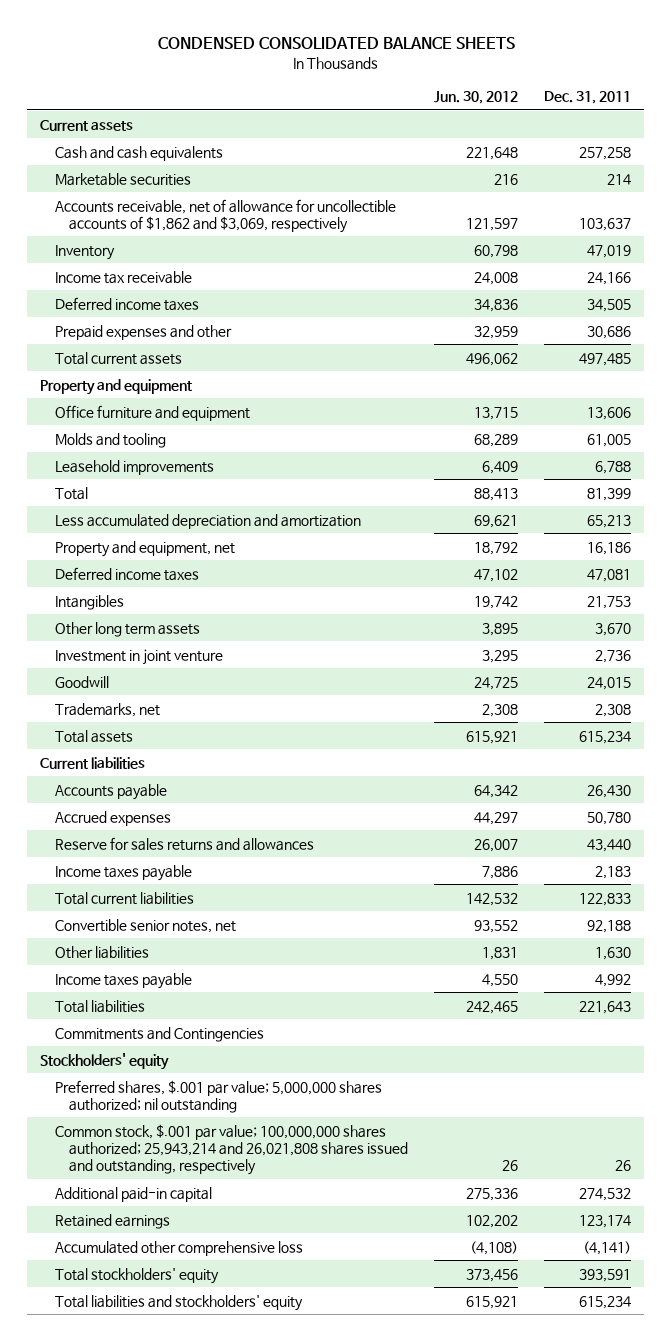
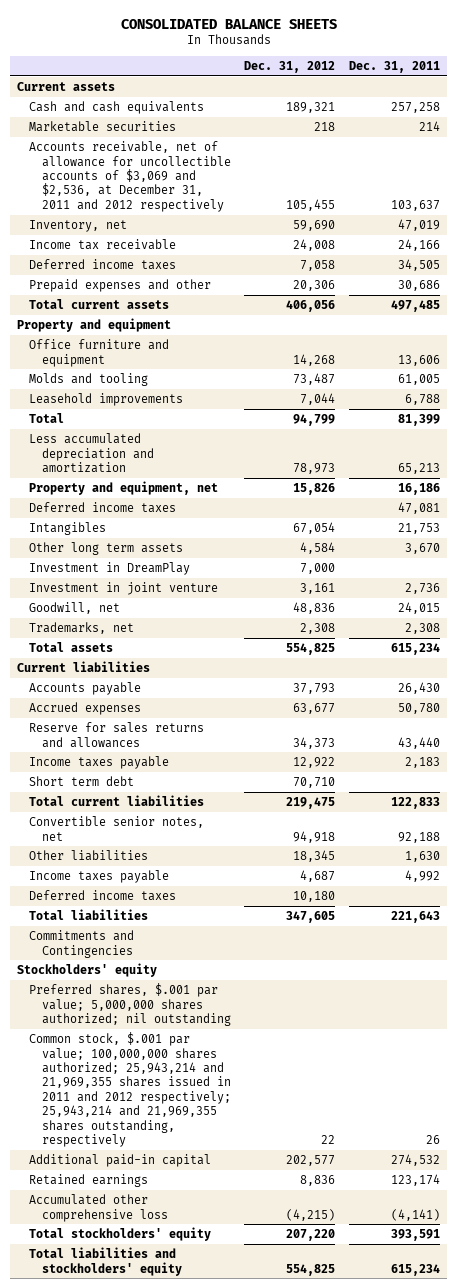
[157,37,515,50] CONDENSED CONSOLIDATED BALANCE SHEETS -> [120,18,337,29] CONSOLIDATED BALANCE SHEETS
[434,90,519,104] Jun. 30, 2012 -> none
none -> [244,61,336,74] Dec. 31, 2012
[54,198,396,233] Accounts receivable, net of allowance for uncollectible accounts of $1,862 and $3,069, respectively -> [29,141,231,212] Accounts receivable, net of allowance for uncollectible accounts of $3,069 and $2,536, at December 31, 2011 and 2012 respectively
[54,244,115,260] Inventory -> [29,220,128,233] Inventory, net
none -> [29,562,191,576] Investment in DreamPlay
[54,675,109,688] Goodwill -> [29,602,121,615] Goodwill, net
none -> [29,776,135,787] Short term debt
none -> [29,890,177,902] Deferred income taxes
[54,1123,409,1175] Common stock, $.001 par value; 100,000,000 shares authorized; 25,943,214 and 26,021,808 shares issued and outstanding, respectively -> [29,1032,231,1148] Common stock, $.001 par value; 100,000,000 shares authorized; 25,943,214 and 21,969,355 shares issued in 2011 and 2012 respectively; 25,943,214 and 21,969,355 shares outstanding, respectively

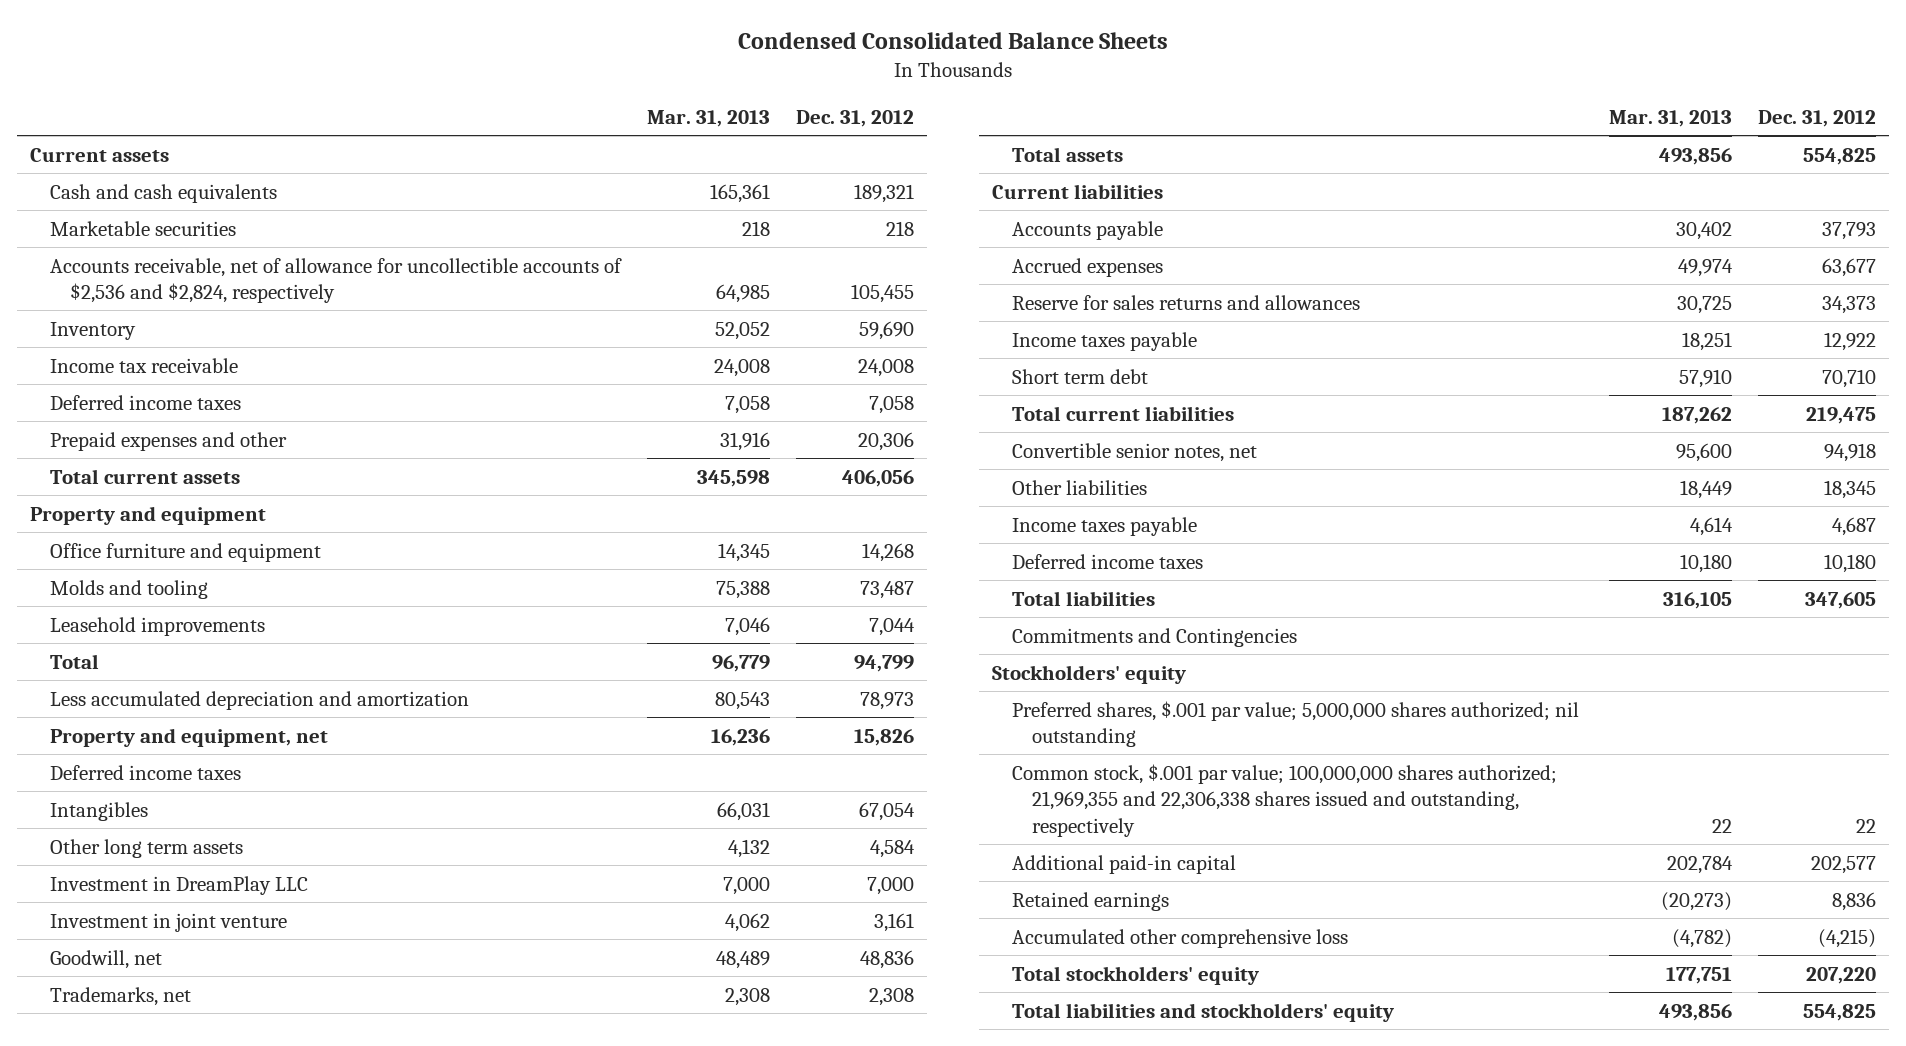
[120,18,337,29] CONSOLIDATED BALANCE SHEETS -> [737,32,1168,50] Condensed Consolidated Balance Sheets
[349,61,441,74] Dec. 31, 2011 -> none
none -> [646,109,770,127] Mar. 31, 2013
[29,141,231,212] Accounts receivable, net of allowance for uncollectible accounts of $3,069 and $2,536, at December 31, 2011 and 2012 respectively -> [50,257,623,304] Accounts receivable, net of allowance for uncollectible accounts of $2,536 and $2,824, respectively
[29,220,128,233] Inventory, net -> [50,321,137,340] Inventory
[29,562,191,576] Investment in DreamPlay -> [50,875,309,895] Investment in DreamPlay LLC
[29,1032,231,1148] Common stock, $.001 par value; 100,000,000 shares authorized; 25,943,214 and 21,969,355 shares issued in 2011 and 2012 respectively; 25,943,214 and 21,969,355 shares outstanding, respectively -> [1011,763,1557,837] Common stock, $.001 par value; 100,000,000 shares authorized; 21,969,355 and 22,306,338 shares issued and outstanding, respectively

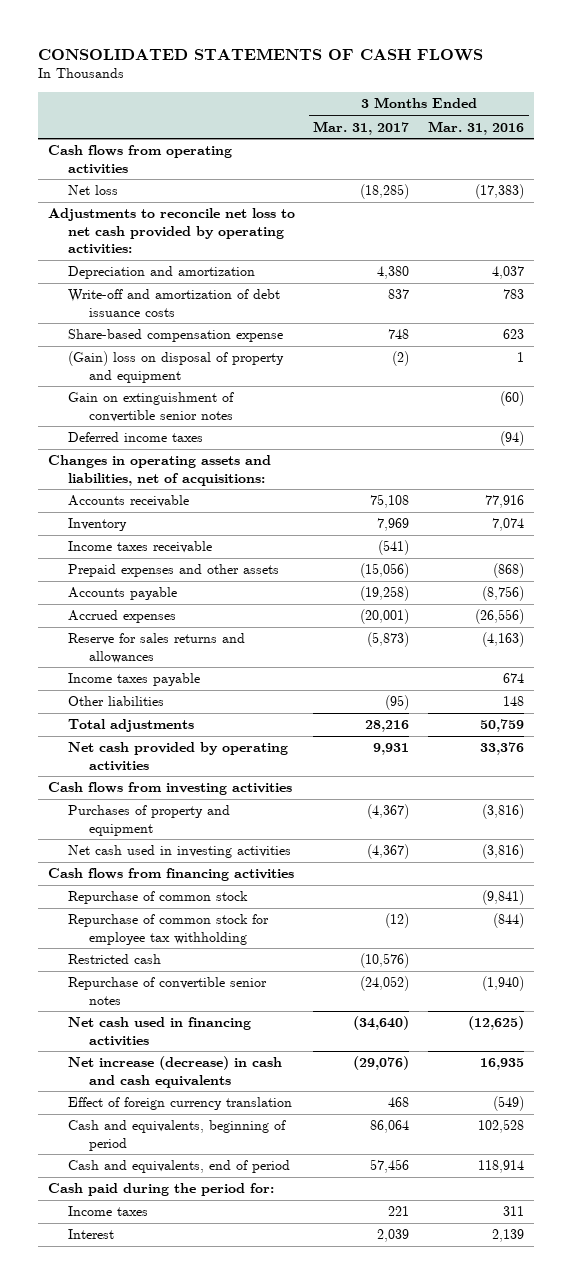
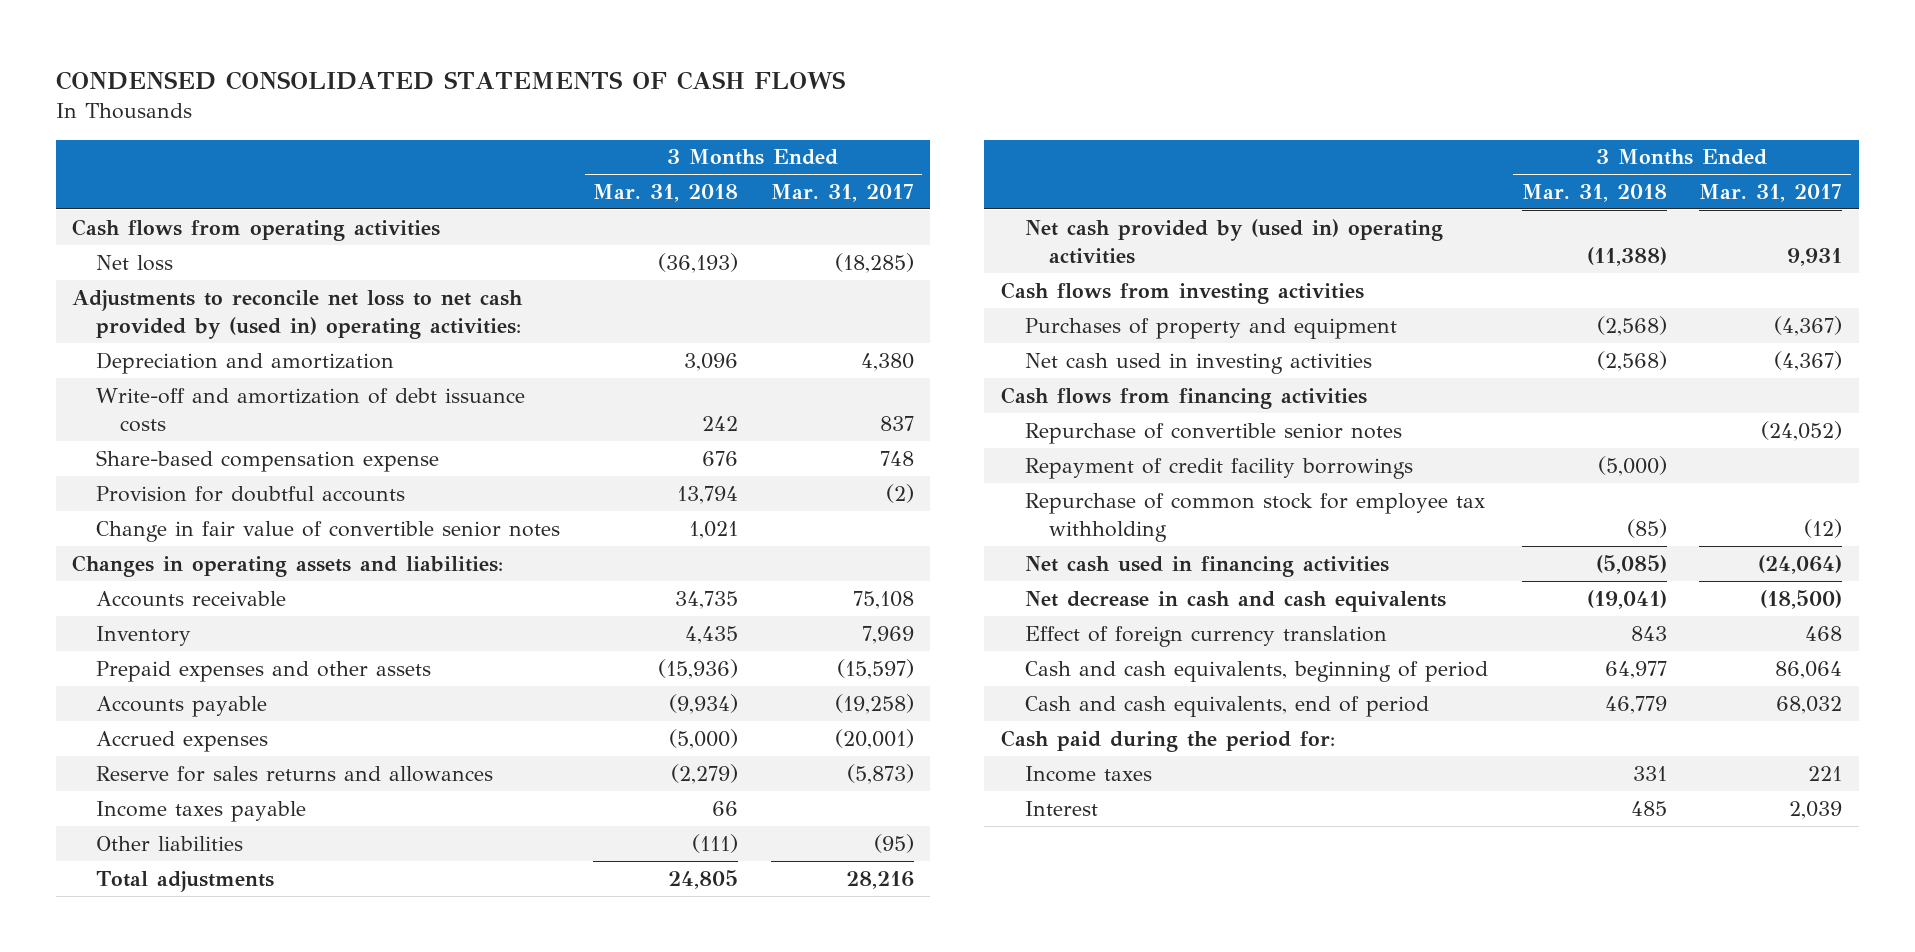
[38,47,484,61] CONSOLIDATED STATEMENTS OF CASH FLOWS -> [55,71,845,91] CONDENSED CONSOLIDATED STATEMENTS OF CASH FLOWS
[428,120,525,135] Mar. 31, 2016 -> none
none -> [593,184,739,203] Mar. 31, 2018
[47,208,295,255] Adjustments to reconcile net loss to net cash provided by operating activities: -> [72,289,524,339] Adjustments to reconcile net loss to net cash provided by (used in) operating activities:
[68,351,285,383] (Gain) loss on disposal of property and equipment -> none
[68,392,235,422] Gain on extinguishment of convertible senior notes -> none
[68,432,204,443] Deferred income taxes -> none
none -> [96,485,406,502] Provision for doubtful accounts
none -> [96,520,561,542] Change in fair value of convertible senior notes
[47,455,271,486] Changes in operating assets and liabilities, net of acquisitions: -> [72,554,504,577] Changes in operating assets and liabilities:
[68,541,213,554] Income taxes receivable -> none
[360,563,410,579] (15,056) -> [836,658,914,679] (15,597)
[68,742,289,771] Net cash provided by operating activities -> [1024,218,1443,264] Net cash provided by (used in) operating activities
[68,891,249,905] Repurchase of common stock -> none
[68,954,162,965] Restricted cash -> none
none -> [1024,457,1413,479] Repayment of credit facility borrowings
[68,914,270,945] Repurchase of common stock for employee tax withholding -> [1024,492,1485,542] Repurchase of common stock for employee tax withholding
[353,1016,410,1031] (34,640) -> [1758,554,1843,574] (24,064)
[68,1056,283,1088] Net increase (decrease) in cash and cash equivalents -> [1024,590,1446,612] Net decrease in cash and cash equivalents
[353,1056,410,1071] (29,076) -> [1760,589,1843,609] (18,500)
[68,1120,287,1151] Cash and equivalents, beginning of period -> [1024,660,1488,682] Cash and cash equivalents, beginning of period
[68,1160,291,1174] Cash and equivalents, end of period -> [1024,695,1429,717] Cash and cash equivalents, end of period
[370,1159,410,1174] 57,456 -> [1776,695,1843,714] 68,032

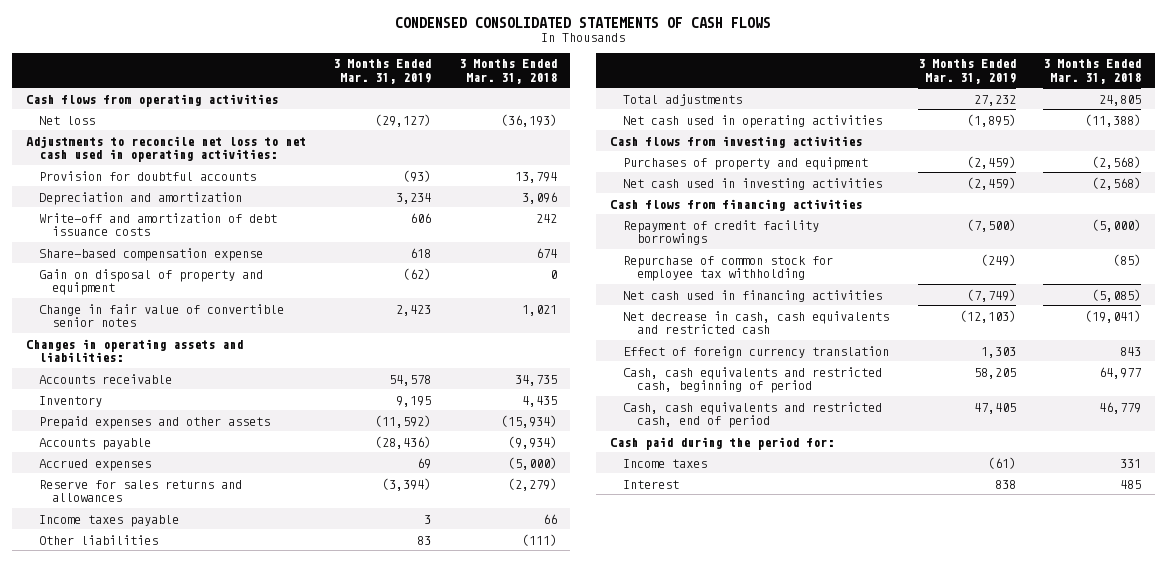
[770,184,914,203] Mar. 31, 2017 -> none
none -> [333,59,432,84] 3 Months Ended Mar. 31, 2019
[72,289,524,339] Adjustments to reconcile net loss to net cash provided by (used in) operating activities: -> [25,135,306,162] Adjustments to reconcile net loss to net cash used in operating activities:
[96,485,406,502] Provision for doubtful accounts -> [39,170,257,181] Provision for doubtful accounts
[702,450,739,466] 676 -> [535,247,557,258] 674
none -> [39,268,264,295] Gain on disposal of property and equipment
[658,658,739,679] (15,936) -> [500,414,557,428] (15,934)
[1024,218,1443,264] Net cash provided by (used in) operating activities -> [623,114,883,128] Net cash used in operating activities
[1024,422,1402,444] Repurchase of convertible senior notes -> none
[1024,590,1446,612] Net decrease in cash and cash equivalents -> [623,310,890,334] Net decrease in cash, cash equivalents and restricted cash
[1024,660,1488,682] Cash and cash equivalents, beginning of period -> [623,366,883,393] Cash, cash equivalents and restricted cash, beginning of period
[1024,695,1429,717] Cash and cash equivalents, end of period -> [623,401,883,428] Cash, cash equivalents and restricted cash, end of period

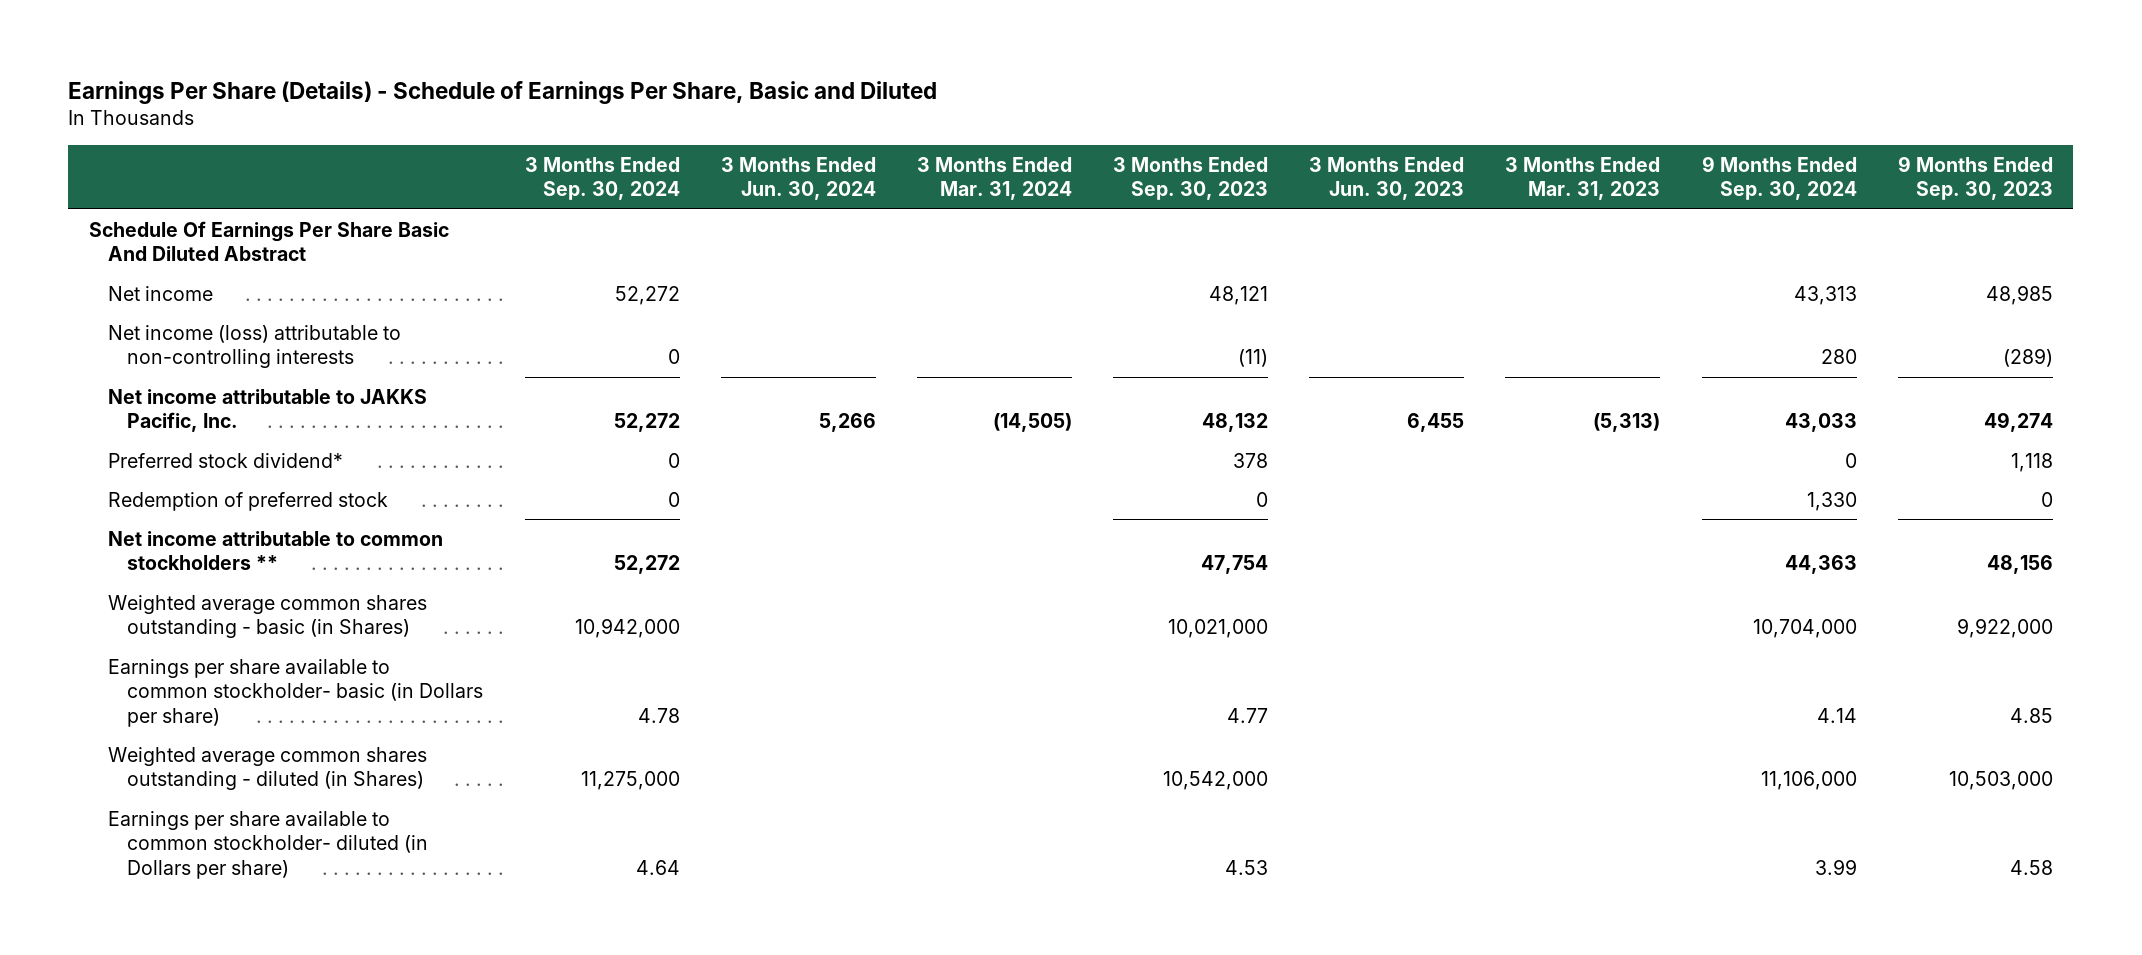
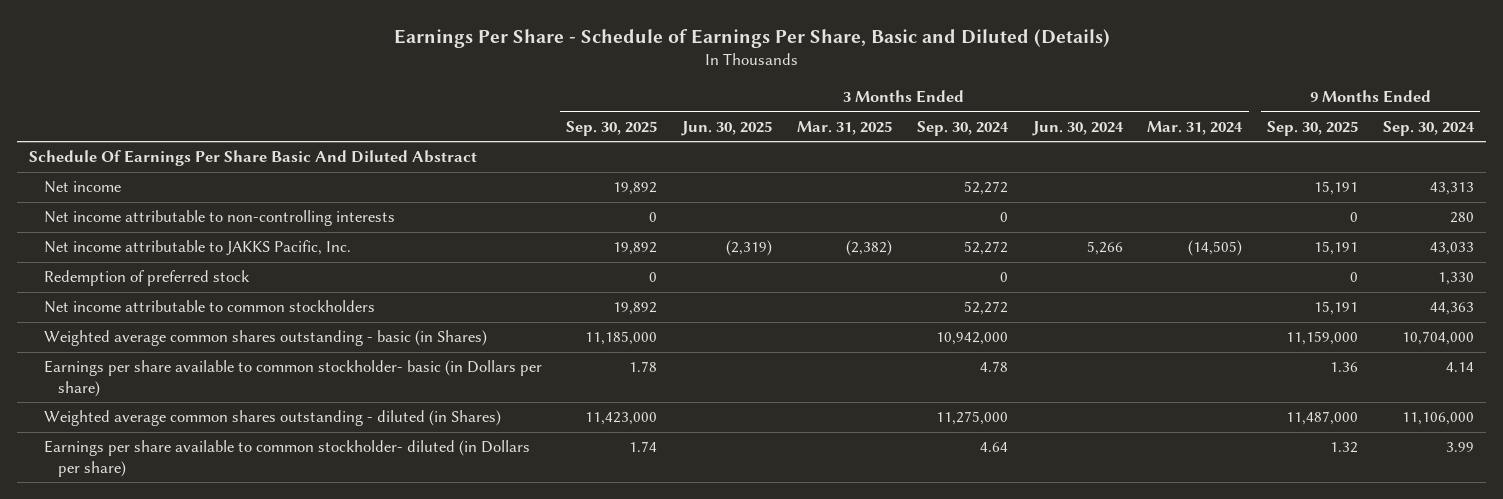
[68,80,938,104] Earnings Per Share (Details) - Schedule of Earnings Per Share, Basic and Diluted -> [393,28,1110,48] Earnings Per Share - Schedule of Earnings Per Share, Basic and Diluted (Details)
[1113,156,1269,201] 3 Months Ended Sep. 30, 2023 -> none
[1309,156,1465,201] 3 Months Ended Jun. 30, 2023 -> none
[1505,156,1661,201] 3 Months Ended Mar. 31, 2023 -> none
[1897,155,2053,201] 9 Months Ended Sep. 30, 2023 -> none
none -> [566,120,658,136] Sep. 30, 2025
none -> [681,120,773,136] Jun. 30, 2025
none -> [797,120,893,135] Mar. 31, 2025
none -> [1267,120,1359,136] Sep. 30, 2025
[108,324,402,369] Net income (loss) attributable to non-controlling interests -> [43,210,395,227] Net income attributable to non-controlling interests
[108,452,344,468] Preferred stock dividend* -> none
[108,530,444,571] Net income attributable to common stockholders ** -> [43,300,375,314] Net income attributable to common stockholders

